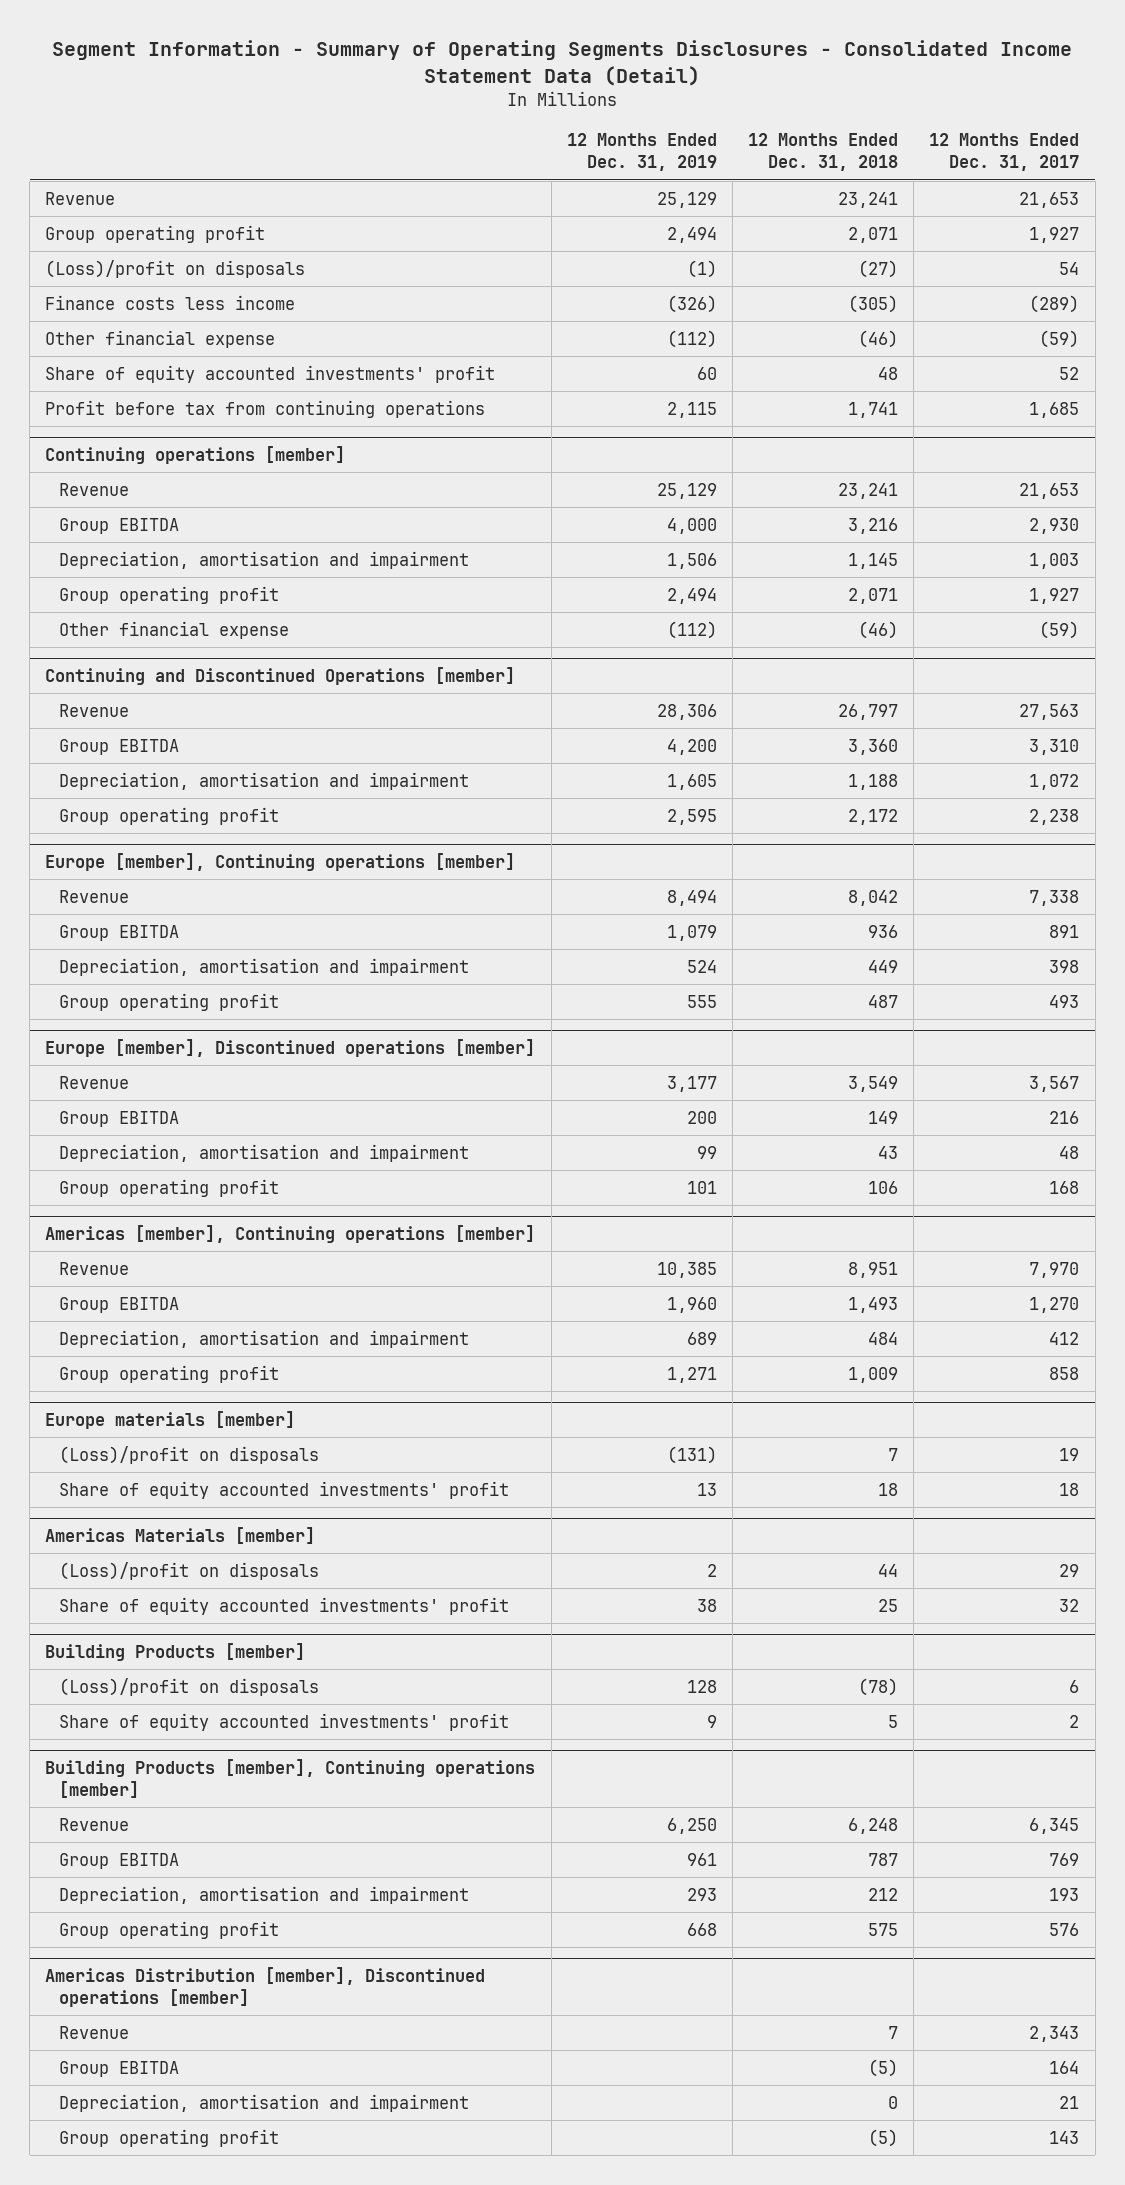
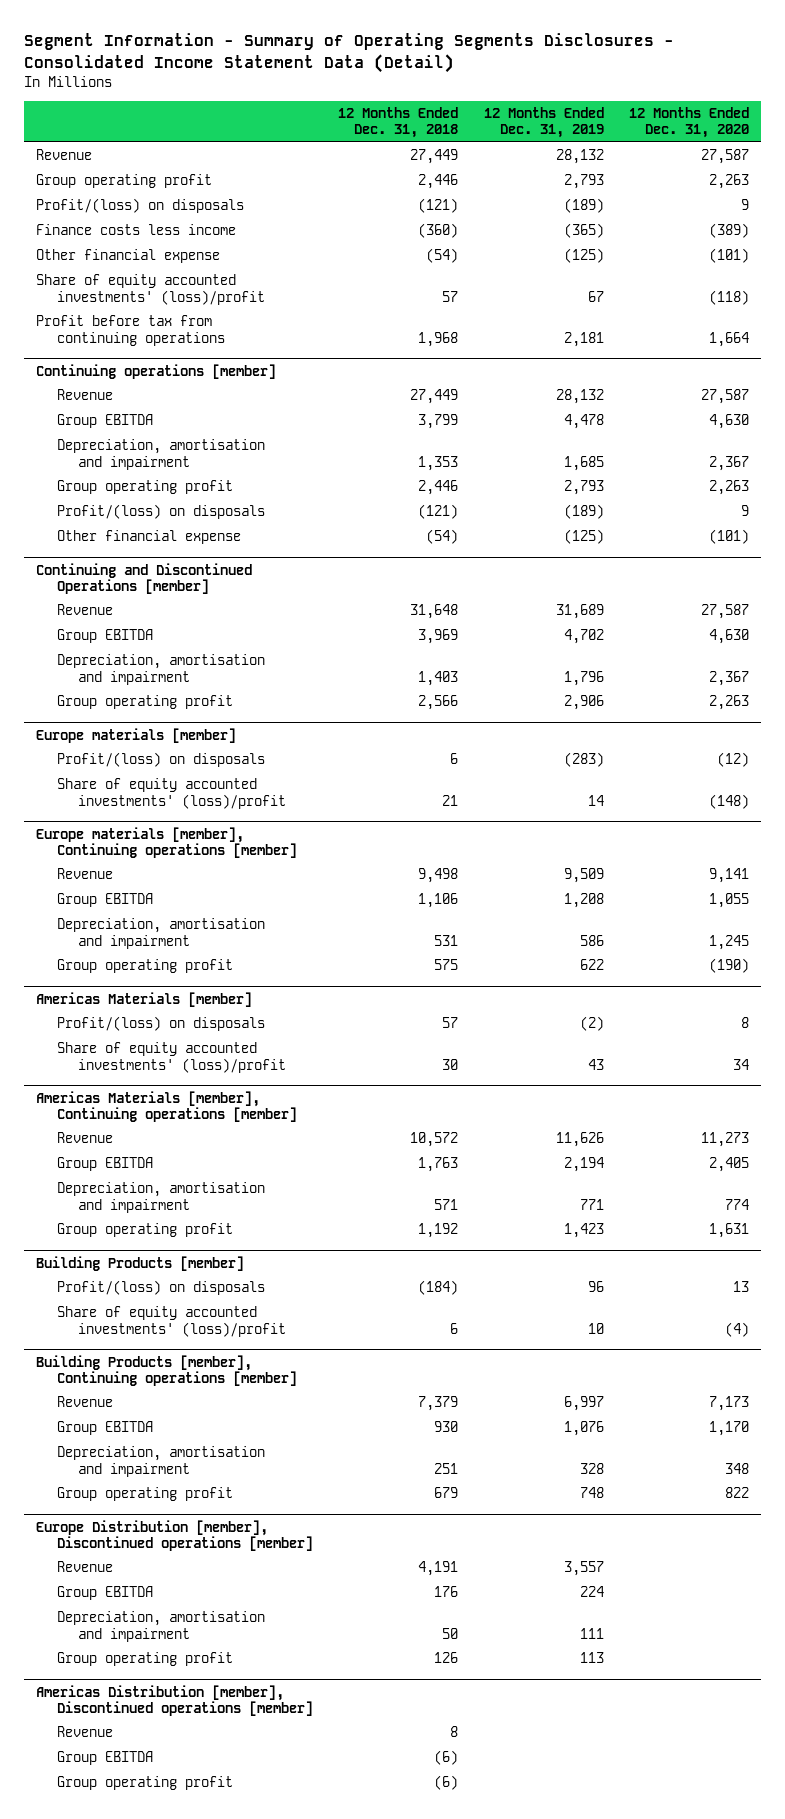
[929,133,1080,172] 12 Months Ended Dec. 31, 2017 -> none
none -> [628,106,749,139] 12 Months Ended Dec. 31, 2020
[656,191,717,208] 25,129 -> [555,149,604,165] 28,132
[838,191,899,208] 23,241 -> [410,149,459,165] 27,449
[666,226,717,243] 2,494 -> [563,174,604,190] 2,793
[848,226,899,243] 2,071 -> [418,174,459,190] 2,446
[45,259,306,278] (Loss)/profit on disposals -> [36,198,245,214] Profit/(loss) on disposals
[686,259,717,278] (1) -> [563,198,604,214] (189)
[858,259,899,278] (27) -> [418,198,459,214] (121)
[666,294,717,313] (326) -> [563,223,604,239] (365)
[848,294,899,313] (305) -> [418,223,459,239] (360)
[666,329,717,348] (112) -> [563,248,604,264] (125)
[858,329,899,348] (46) -> [426,248,459,264] (54)
[45,364,496,383] Share of equity accounted investments' profit -> [36,274,266,305] Share of equity accounted investments' (loss)/profit
[696,366,717,380] 60 -> [587,290,604,302] 67
[878,366,899,380] 48 -> [442,290,459,302] 57
[666,401,717,418] 2,115 -> [563,331,604,347] 2,181
[848,401,899,418] 1,741 -> [418,331,459,347] 1,968
[656,482,717,499] 25,129 -> [555,389,604,405] 28,132
[838,482,899,499] 23,241 -> [410,389,459,405] 27,449
[666,517,717,534] 4,000 -> [563,414,604,430] 4,478
[848,517,899,534] 3,216 -> [418,414,459,430] 3,799
[666,552,717,569] 1,506 -> [563,455,604,471] 1,685
[848,552,899,569] 1,145 -> [418,455,459,471] 1,353
[666,587,717,604] 2,494 -> [563,480,604,496] 2,793
[848,587,899,604] 2,071 -> [418,480,459,496] 2,446
none -> [57,504,266,520] Profit/(loss) on disposals
[666,620,717,639] (112) -> [563,529,604,545] (125)
[858,620,899,639] (46) -> [426,529,459,545] (54)
[45,852,516,871] Europe [member], Continuing operations [member] -> none
[58,889,129,903] Revenue -> none
[58,924,179,941] Group EBITDA -> none
[58,957,469,976] Depreciation, amortisation and impairment -> none
[58,992,279,1011] Group operating profit -> none
[45,1038,536,1057] Europe [member], Discontinued operations [member] -> none
[58,1075,129,1089] Revenue -> none
[58,1110,179,1127] Group EBITDA -> none
[58,1143,469,1162] Depreciation, amortisation and impairment -> none
[58,1178,279,1197] Group operating profit -> none
[45,1224,536,1243] Americas [member], Continuing operations [member] -> none
[58,1261,129,1275] Revenue -> none
[58,1296,179,1313] Group EBITDA -> none
[58,1329,469,1348] Depreciation, amortisation and impairment -> none
[58,1364,279,1383] Group operating profit -> none
[656,703,717,720] 28,306 -> [555,604,604,620] 31,689
[838,703,899,720] 26,797 -> [410,604,459,620] 31,648
[666,738,717,755] 4,200 -> [563,629,604,645] 4,702
[848,738,899,755] 3,360 -> [418,629,459,645] 3,969
[666,773,717,790] 1,605 -> [563,670,604,686] 1,796
[848,773,899,790] 1,188 -> [418,670,459,686] 1,403
[666,808,717,825] 2,595 -> [563,695,604,711] 2,906
[848,808,899,825] 2,172 -> [418,695,459,711] 2,566
[58,1445,319,1464] (Loss)/profit on disposals -> [57,752,266,768] Profit/(loss) on disposals
[666,1445,717,1464] (131) -> [563,752,604,768] (283)
[888,1447,899,1461] 7 -> [450,753,459,765] 6
[58,1480,509,1499] Share of equity accounted investments' profit -> [57,778,287,809] Share of equity accounted investments' (loss)/profit
[696,1482,717,1496] 13 -> [587,794,604,806] 14
[878,1482,899,1496] 18 -> [442,794,459,806] 21
none -> [36,826,298,858] Europe materials [member], Continuing operations [member]
none -> [57,868,114,880] Revenue
none -> [57,893,154,908] Group EBITDA
none -> [57,918,266,949] Depreciation, amortisation and impairment
none -> [57,959,234,974] Group operating profit
[58,1561,319,1580] (Loss)/profit on disposals -> [57,1016,266,1032] Profit/(loss) on disposals
[706,1563,717,1577] 2 -> [579,1016,604,1032] (2)
[878,1563,899,1577] 44 -> [442,1017,459,1029] 57
[58,1596,509,1615] Share of equity accounted investments' profit -> [57,1042,287,1073] Share of equity accounted investments' (loss)/profit
[696,1598,717,1612] 38 -> [587,1058,604,1070] 43
[878,1598,899,1612] 25 -> [442,1058,459,1070] 30
none -> [36,1090,298,1122] Americas Materials [member], Continuing operations [member]
none -> [57,1132,114,1144] Revenue
none -> [57,1157,154,1172] Group EBITDA
none -> [57,1182,266,1213] Depreciation, amortisation and impairment
none -> [57,1223,234,1238] Group operating profit
[58,1677,319,1696] (Loss)/profit on disposals -> [57,1280,266,1296] Profit/(loss) on disposals
[686,1679,717,1693] 128 -> [587,1281,604,1293] 96
[858,1677,899,1696] (78) -> [418,1280,459,1296] (184)
[58,1712,509,1731] Share of equity accounted investments' profit -> [57,1306,287,1337] Share of equity accounted investments' (loss)/profit
[706,1714,717,1728] 9 -> [587,1322,604,1334] 10
[888,1714,899,1728] 5 -> [450,1322,459,1334] 6
[666,1817,717,1834] 6,250 -> [563,1396,604,1412] 6,997
[848,1817,899,1834] 6,248 -> [418,1396,459,1412] 7,379
[686,1852,717,1866] 961 -> [563,1421,604,1437] 1,076
[868,1852,899,1866] 787 -> [434,1421,459,1433] 930
[686,1887,717,1901] 293 -> [579,1462,604,1474] 328
[868,1887,899,1901] 212 -> [434,1462,459,1474] 251
[686,1922,717,1936] 668 -> [579,1487,604,1499] 748
[868,1922,899,1936] 575 -> [434,1487,459,1499] 679
none -> [36,1519,314,1551] Europe Distribution [member], Discontinued operations [member]
none -> [57,1561,114,1573] Revenue
none -> [57,1586,154,1601] Group EBITDA
none -> [57,1611,266,1642] Depreciation, amortisation and impairment
none -> [57,1652,234,1667] Group operating profit
[58,2093,469,2112] Depreciation, amortisation and impairment -> none
[888,2025,899,2039] 7 -> [450,1726,459,1738] 8
[868,2058,899,2077] (5) -> [434,1750,459,1766] (6)
[868,2128,899,2147] (5) -> [434,1775,459,1791] (6)

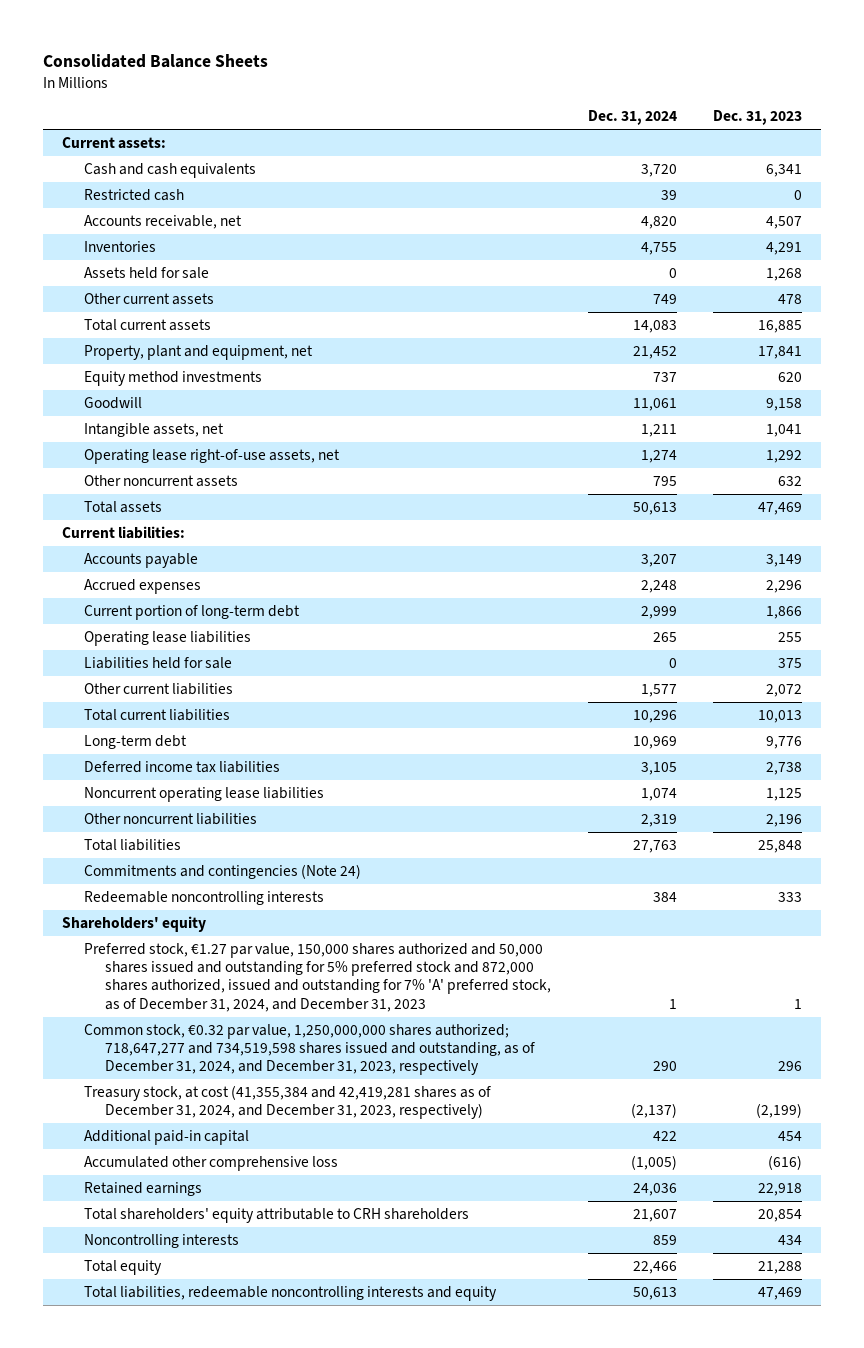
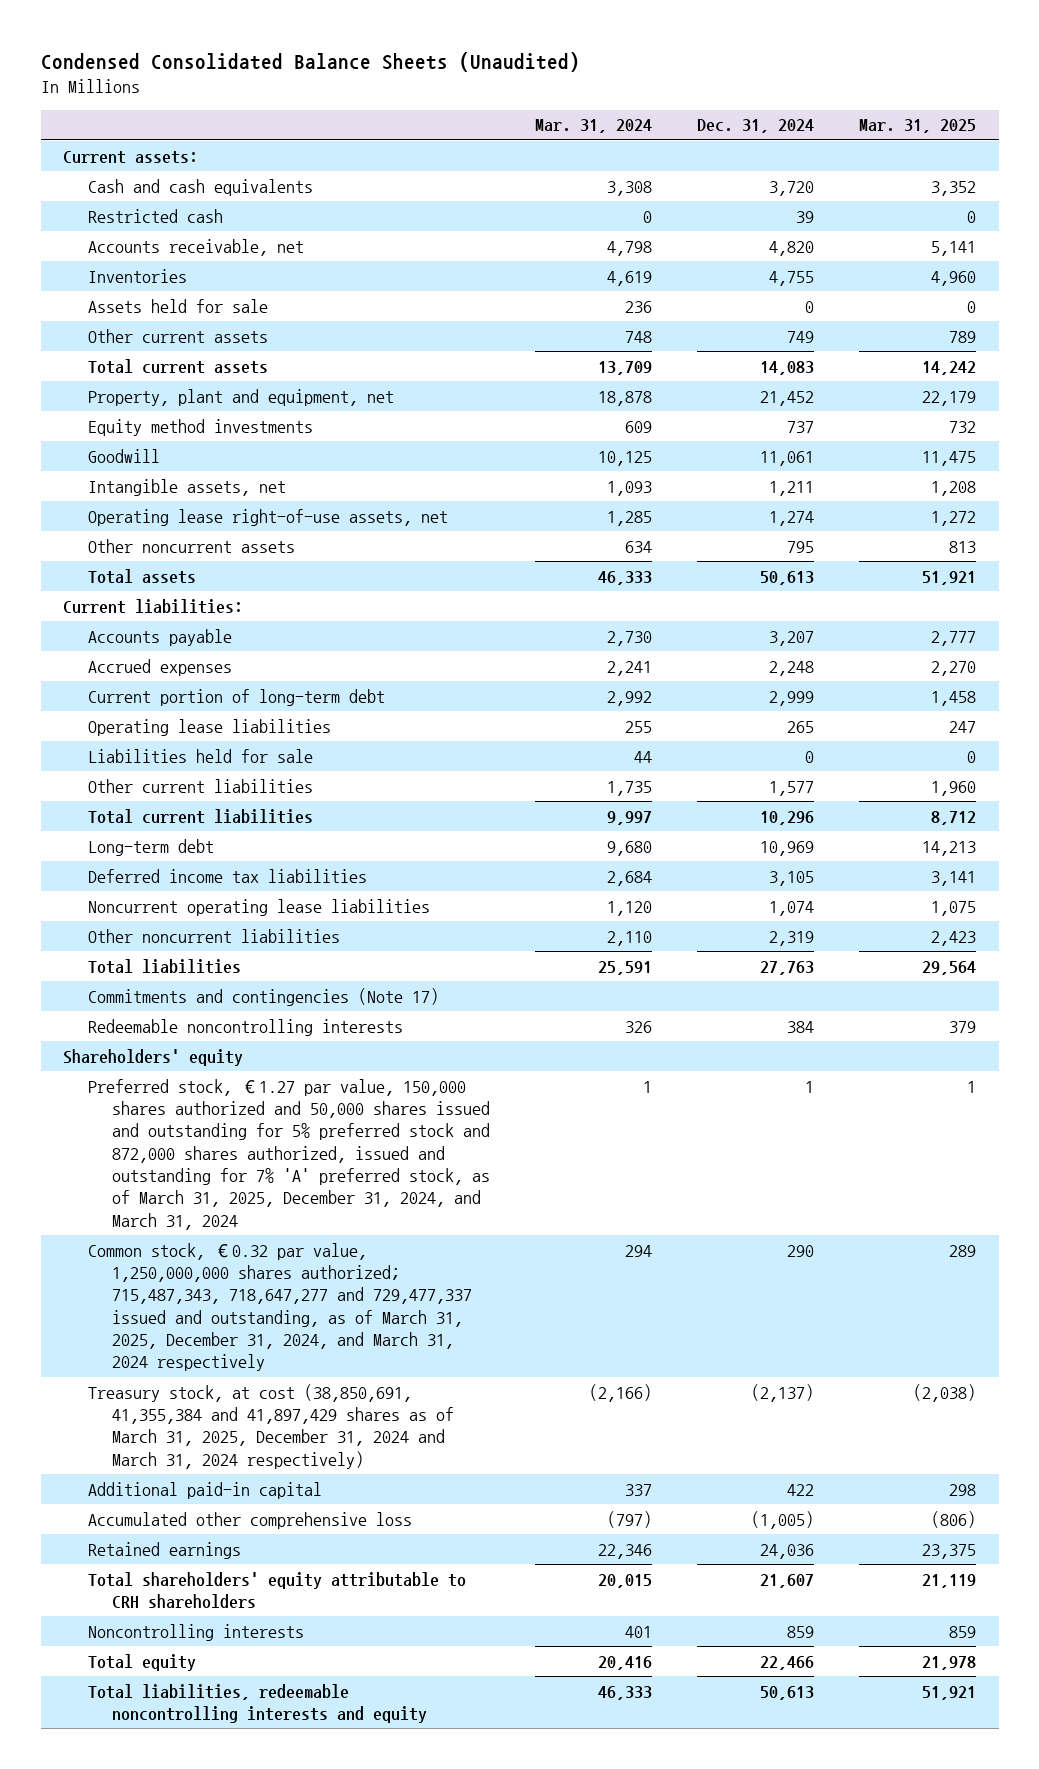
[43,54,269,69] Consolidated Balance Sheets -> [40,52,580,73] Condensed Consolidated Balance Sheets (Unaudited)
[713,110,803,126] Dec. 31, 2023 -> none
none -> [535,119,653,134] Mar. 31, 2024
none -> [859,119,977,134] Mar. 31, 2025
[83,864,361,880] Commitments and contingencies (Note 24) -> [87,987,439,1006] Commitments and contingencies (Note 17)
[83,943,552,1012] Preferred stock, €1.27 par value, 150,000 shares authorized and 50,000 shares issued and outstanding for 5% preferred stock and 872,000 shares authorized, issued and outstanding for 7% 'A' preferred stock, as of December 31, 2024, and December 31, 2023 -> [87,1078,491,1230] Preferred stock, €1.27 par value, 150,000 shares authorized and 50,000 shares issued and outstanding for 5% preferred stock and 872,000 shares authorized, issued and outstanding for 7% 'A' preferred stock, as of March 31, 2025, December 31, 2024, and March 31, 2024
[83,1024,536,1076] Common stock, €0.32 par value, 1,250,000,000 shares authorized; 718,647,277 and 734,519,598 shares issued and outstanding, as of December 31, 2024, and December 31, 2023, respectively -> [87,1242,473,1372] Common stock, €0.32 par value, 1,250,000,000 shares authorized; 715,487,343, 718,647,277 and 729,477,337 issued and outstanding, as of March 31, 2025, December 31, 2024, and March 31, 2024 respectively
[83,1085,491,1120] Treasury stock, at cost (41,355,384 and 42,419,281 shares as of December 31, 2024, and December 31, 2023, respectively) -> [87,1383,455,1469] Treasury stock, at cost (38,850,691, 41,355,384 and 41,897,429 shares as of March 31, 2025, December 31, 2024 and March 31, 2024 respectively)

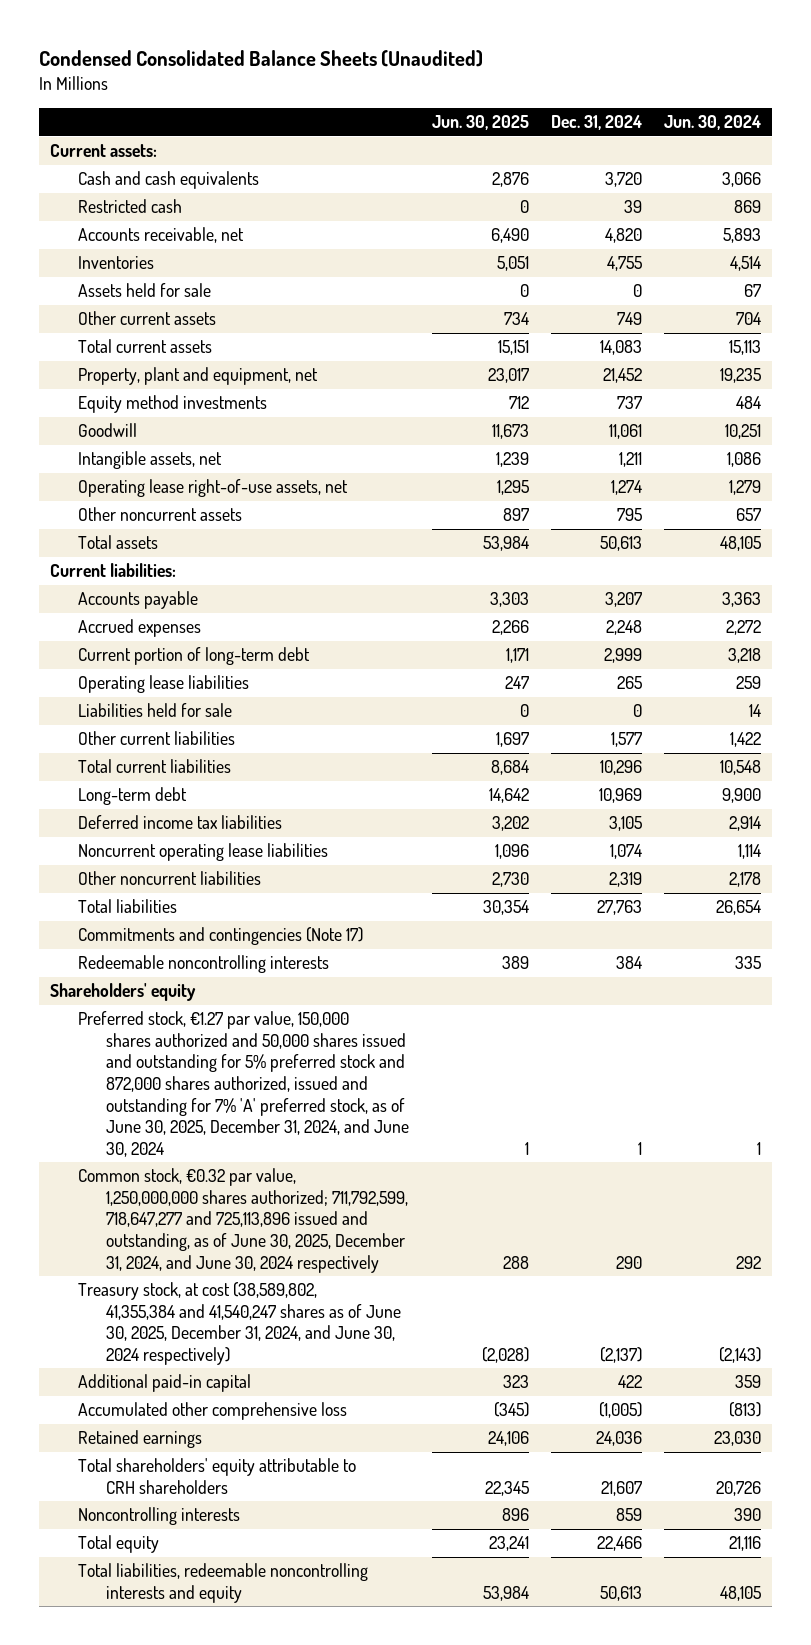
[535,119,653,134] Mar. 31, 2024 -> none
[859,119,977,134] Mar. 31, 2025 -> none
none -> [431,115,529,131] Jun. 30, 2025
none -> [664,115,762,131] Jun. 30, 2024
[87,1078,491,1230] Preferred stock, €1.27 par value, 150,000 shares authorized and 50,000 shares issued and outstanding for 5% preferred stock and 872,000 shares authorized, issued and outstanding for 7% 'A' preferred stock, as of March 31, 2025, December 31, 2024, and March 31, 2024 -> [78,1011,410,1157] Preferred stock, €1.27 par value, 150,000 shares authorized and 50,000 shares issued and outstanding for 5% preferred stock and 872,000 shares authorized, issued and outstanding for 7% 'A' preferred stock, as of June 30, 2025, December 31, 2024, and June 30, 2024
[87,1242,473,1372] Common stock, €0.32 par value, 1,250,000,000 shares authorized; 715,487,343, 718,647,277 and 729,477,337 issued and outstanding, as of March 31, 2025, December 31, 2024, and March 31, 2024 respectively -> [78,1168,409,1273] Common stock, €0.32 par value, 1,250,000,000 shares authorized; 711,792,599, 718,647,277 and 725,113,896 issued and outstanding, as of June 30, 2025, December 31, 2024, and June 30, 2024 respectively
[87,1383,455,1469] Treasury stock, at cost (38,850,691, 41,355,384 and 41,897,429 shares as of March 31, 2025, December 31, 2024 and March 31, 2024 respectively) -> [78,1282,402,1366] Treasury stock, at cost (38,589,802, 41,355,384 and 41,540,247 shares as of June 30, 2025, December 31, 2024, and June 30, 2024 respectively)

